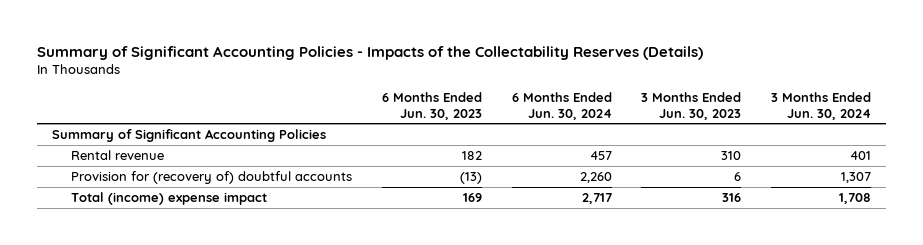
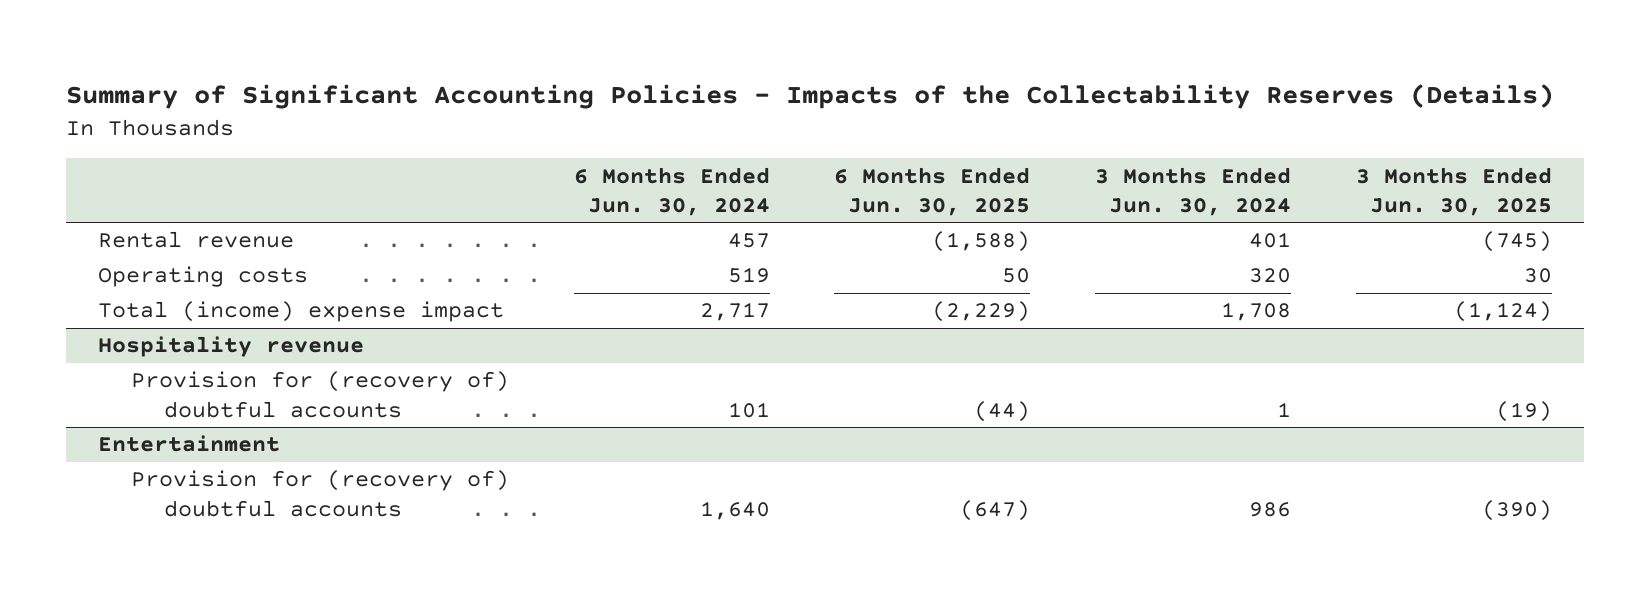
[381,92,482,120] 6 Months Ended Jun. 30, 2023 -> none
[641,92,742,120] 3 Months Ended Jun. 30, 2023 -> none
none -> [834,166,1031,216] 6 Months Ended Jun. 30, 2025
none -> [1355,166,1552,216] 3 Months Ended Jun. 30, 2025
[51,128,326,142] Summary of Significant Accounting Policies -> none
[71,170,353,184] Provision for (recovery of) doubtful accounts -> none
none -> [98,266,309,288] Operating costs
none -> [98,336,365,358] Hospitality revenue
none -> [130,371,509,418] Provision for (recovery of) doubtful accounts
none -> [98,435,281,453] Entertainment
none -> [130,470,509,517] Provision for (recovery of) doubtful accounts

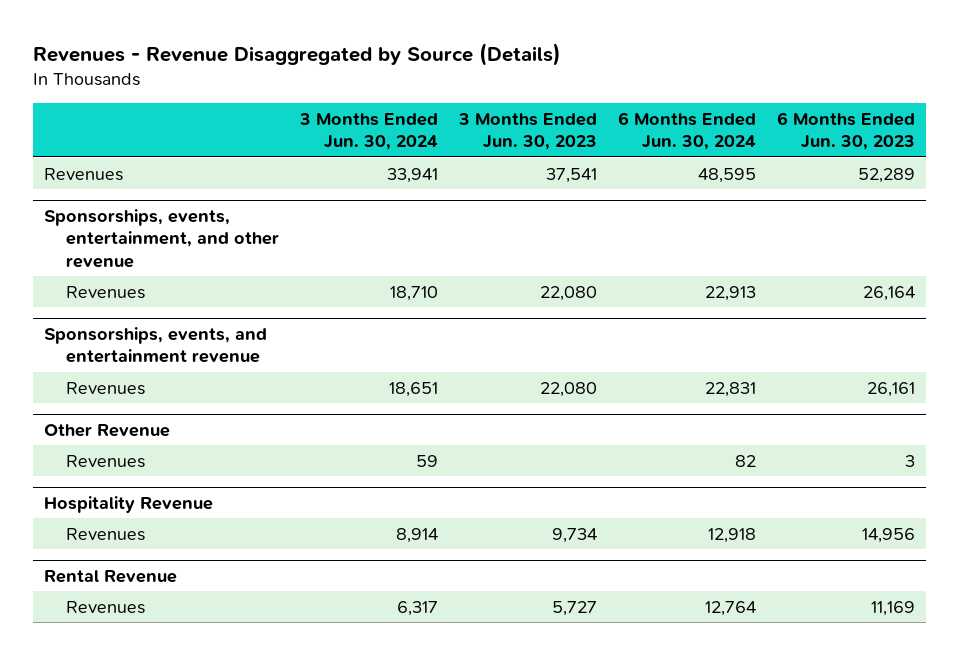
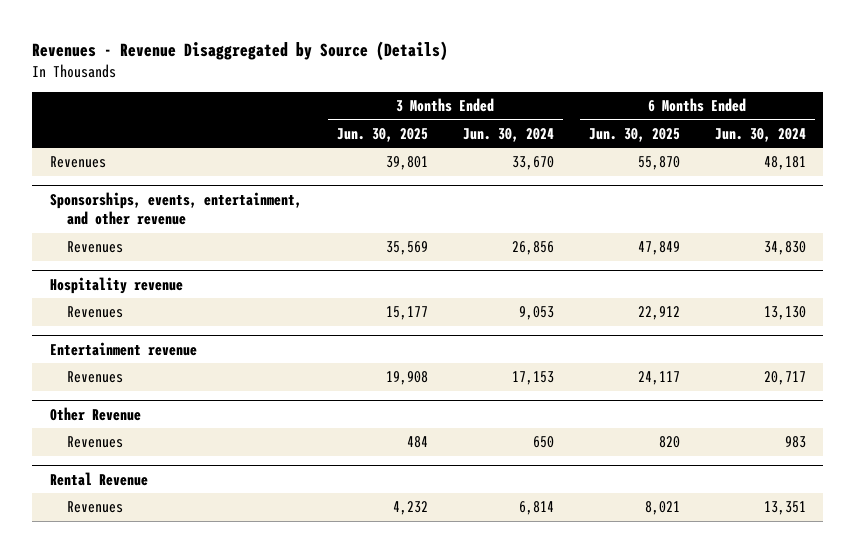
[458,112,598,151] 3 Months Ended Jun. 30, 2023 -> none
[777,111,916,151] 6 Months Ended Jun. 30, 2023 -> none
none -> [336,127,428,142] Jun. 30, 2025
none -> [588,127,680,142] Jun. 30, 2025
[387,167,439,183] 33,941 -> [511,156,554,171] 33,670
[698,167,757,183] 48,595 -> [763,156,806,171] 48,181
[43,326,267,364] Sponsorships, events, and entertainment revenue -> none
[390,285,439,301] 18,710 -> [511,241,554,256] 26,856
[705,285,757,301] 22,913 -> [763,241,806,256] 34,830
none -> [49,276,183,294] Hospitality revenue
[389,381,439,397] 18,651 -> [518,306,554,321] 9,053
[705,381,757,397] 22,831 -> [763,306,806,321] 13,130
none -> [49,341,197,356] Entertainment revenue
none -> [67,371,124,384] Revenues
[43,495,213,513] Hospitality Revenue -> none
[66,527,146,541] Revenues -> none
[416,454,439,467] 59 -> [532,436,554,449] 650
[735,454,757,467] 82 -> [784,436,806,449] 983
[397,600,439,616] 6,317 -> [518,501,554,516] 6,814
[705,600,757,616] 12,764 -> [763,501,806,516] 13,351

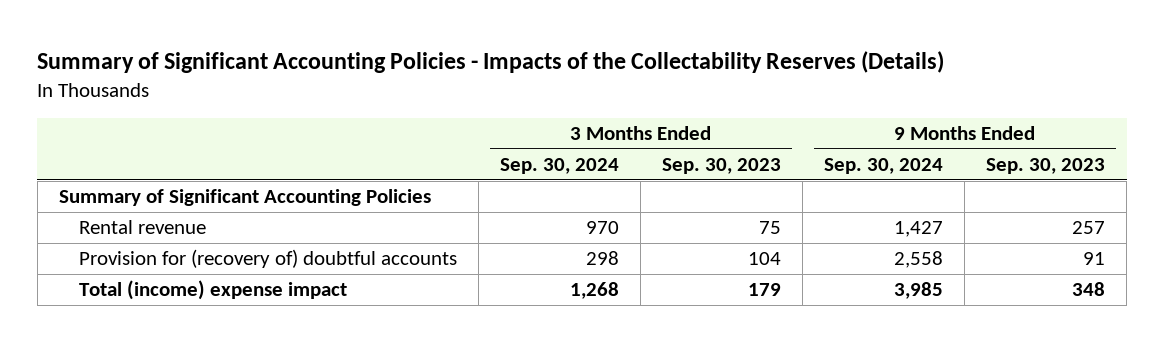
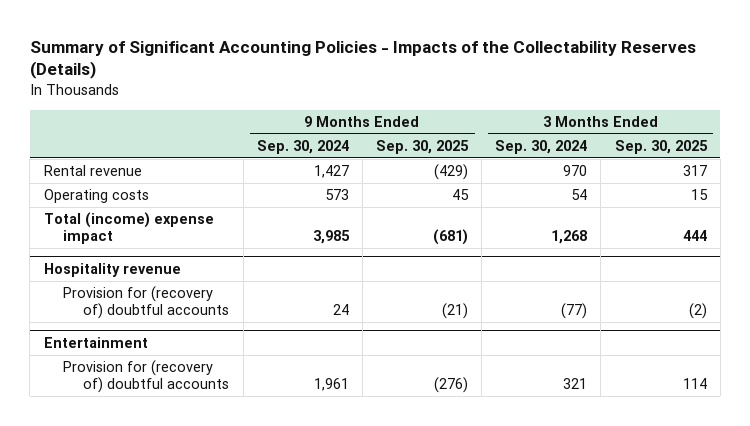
[662,157,782,174] Sep. 30, 2023 -> none
[986,157,1106,174] Sep. 30, 2023 -> none
none -> [375,139,469,154] Sep. 30, 2025
none -> [614,139,708,154] Sep. 30, 2025
[58,189,431,207] Summary of Significant Accounting Policies -> none
[79,249,458,269] Provision for (recovery of) doubtful accounts -> none
none -> [43,189,149,204] Operating costs
none -> [43,262,181,277] Hospitality revenue
none -> [63,286,230,320] Provision for (recovery of) doubtful accounts
none -> [43,336,148,348] Entertainment
none -> [63,360,230,394] Provision for (recovery of) doubtful accounts

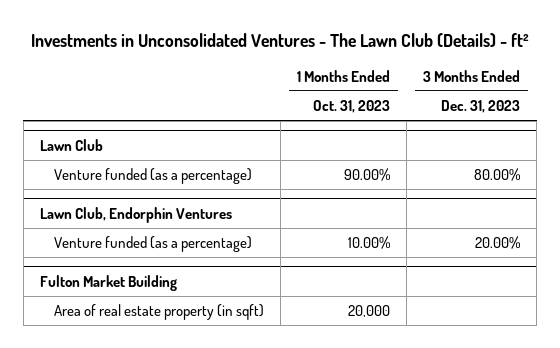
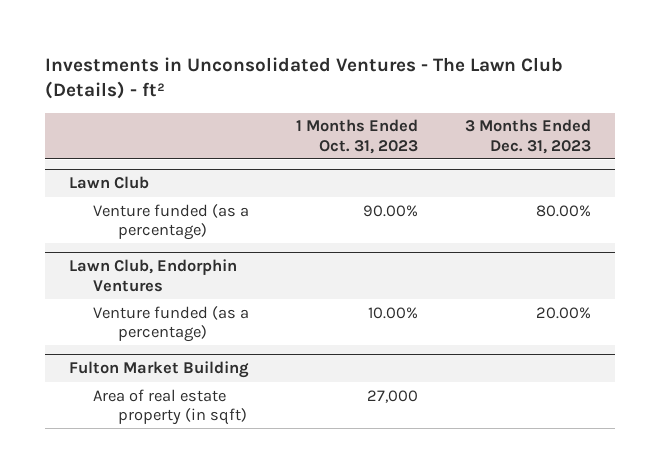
[348,305,391,318] 20,000 -> [367,389,419,403] 27,000

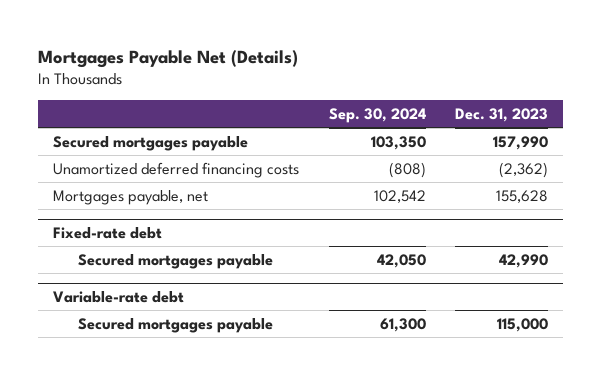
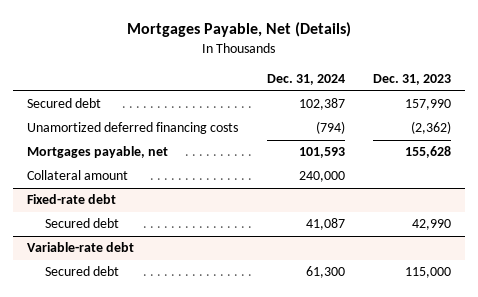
[37,49,298,68] Mortgages Payable Net (Details) -> [127,22,352,38] Mortgages Payable, Net (Details)
[328,107,426,123] Sep. 30, 2024 -> none
none -> [266,74,345,86] Dec. 31, 2024
[52,135,248,151] Secured mortgages payable -> [27,98,102,109] Secured debt
none -> [27,170,129,181] Collateral amount
[77,253,273,269] Secured mortgages payable -> [45,218,120,229] Secured debt
[77,317,273,333] Secured mortgages payable -> [45,266,120,277] Secured debt

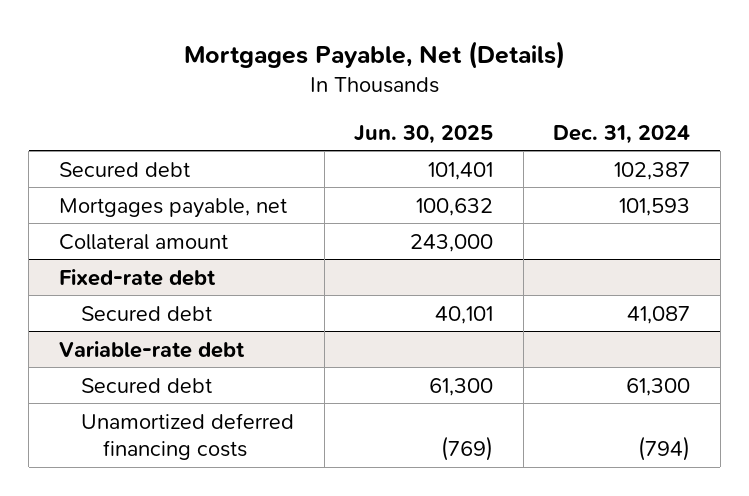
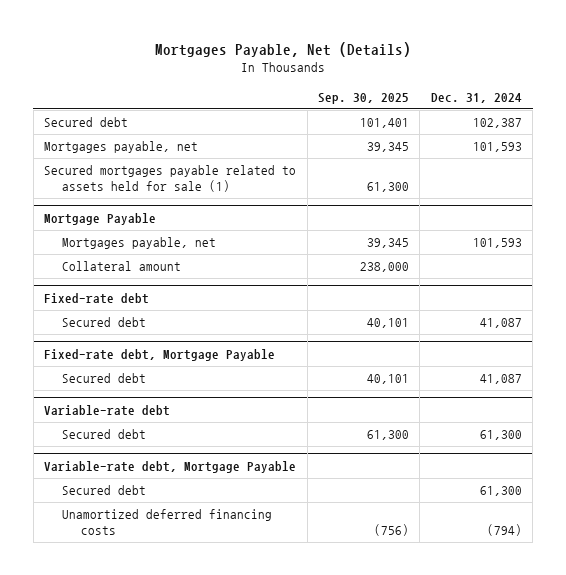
[354,124,494,144] Jun. 30, 2025 -> none
none -> [317,92,409,104] Sep. 30, 2025
none -> [44,165,297,193] Secured mortgages payable related to assets held for sale (1)
none -> [44,213,157,226] Mortgage Payable
none -> [62,237,217,250] Mortgages payable, net
none -> [44,349,276,362] Fixed-rate debt, Mortgage Payable
none -> [62,373,147,384] Secured debt
none -> [44,461,297,474] Variable-rate debt, Mortgage Payable
none -> [62,485,147,496] Secured debt

